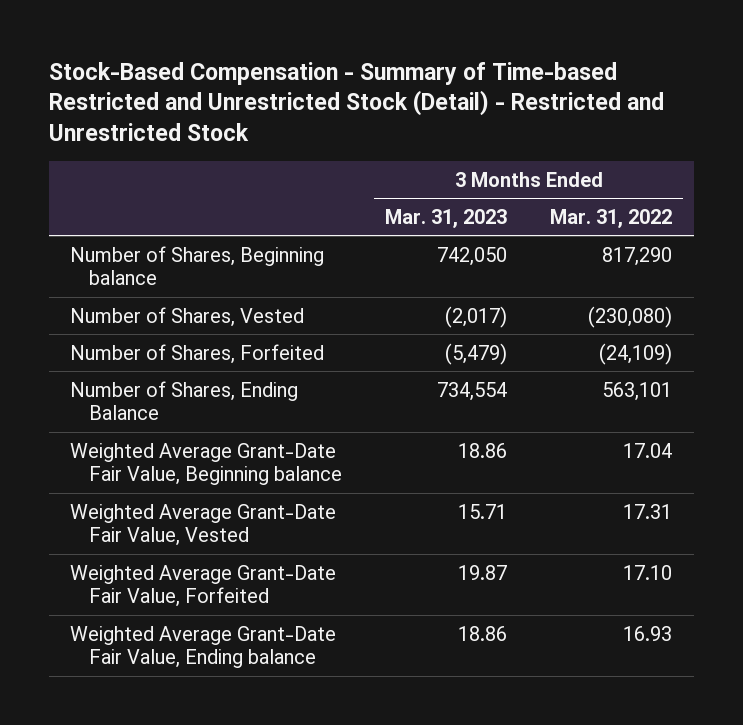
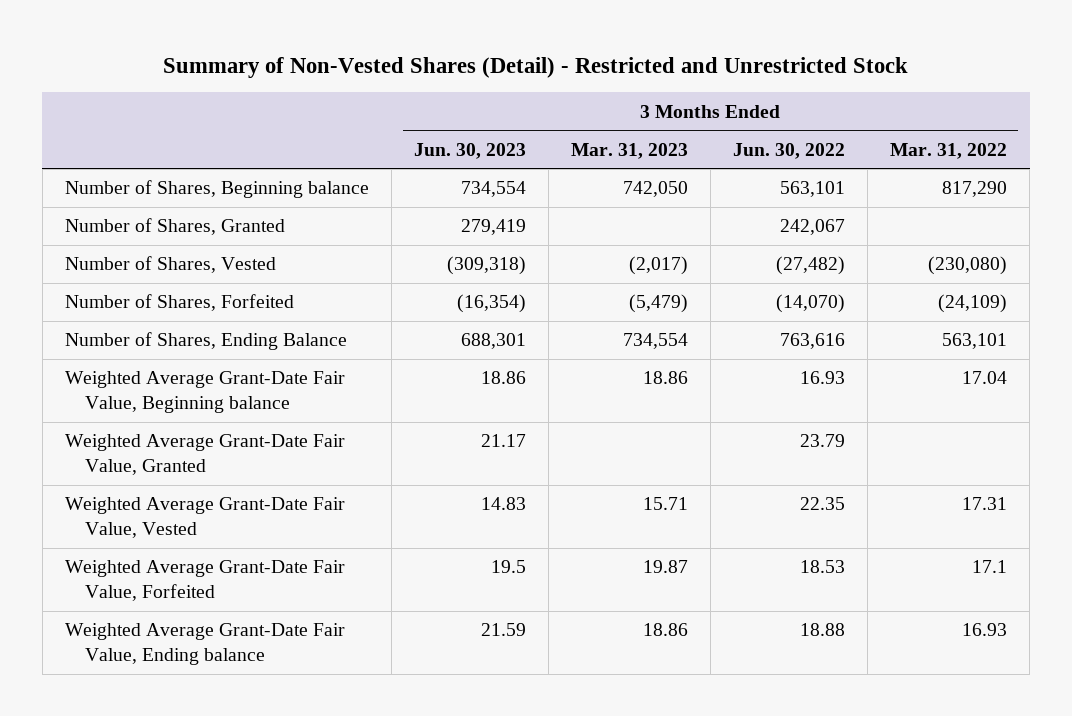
[48,61,664,142] Stock-Based Compensation - Summary of Time-based Restricted and Unrestricted Stock (Detail) - Restricted and Unrestricted Stock -> [162,56,908,78] Summary of Non-Vested Shares (Detail) - Restricted and Unrestricted Stock
none -> [413,142,526,159] Jun. 30, 2023
none -> [733,142,846,159] Jun. 30, 2022
none -> [64,218,285,236] Number of Shares, Granted
none -> [64,434,345,476] Weighted Average Grant-Date Fair Value, Granted
[623,564,673,580] 17.10 -> [972,560,1008,574] 17.1

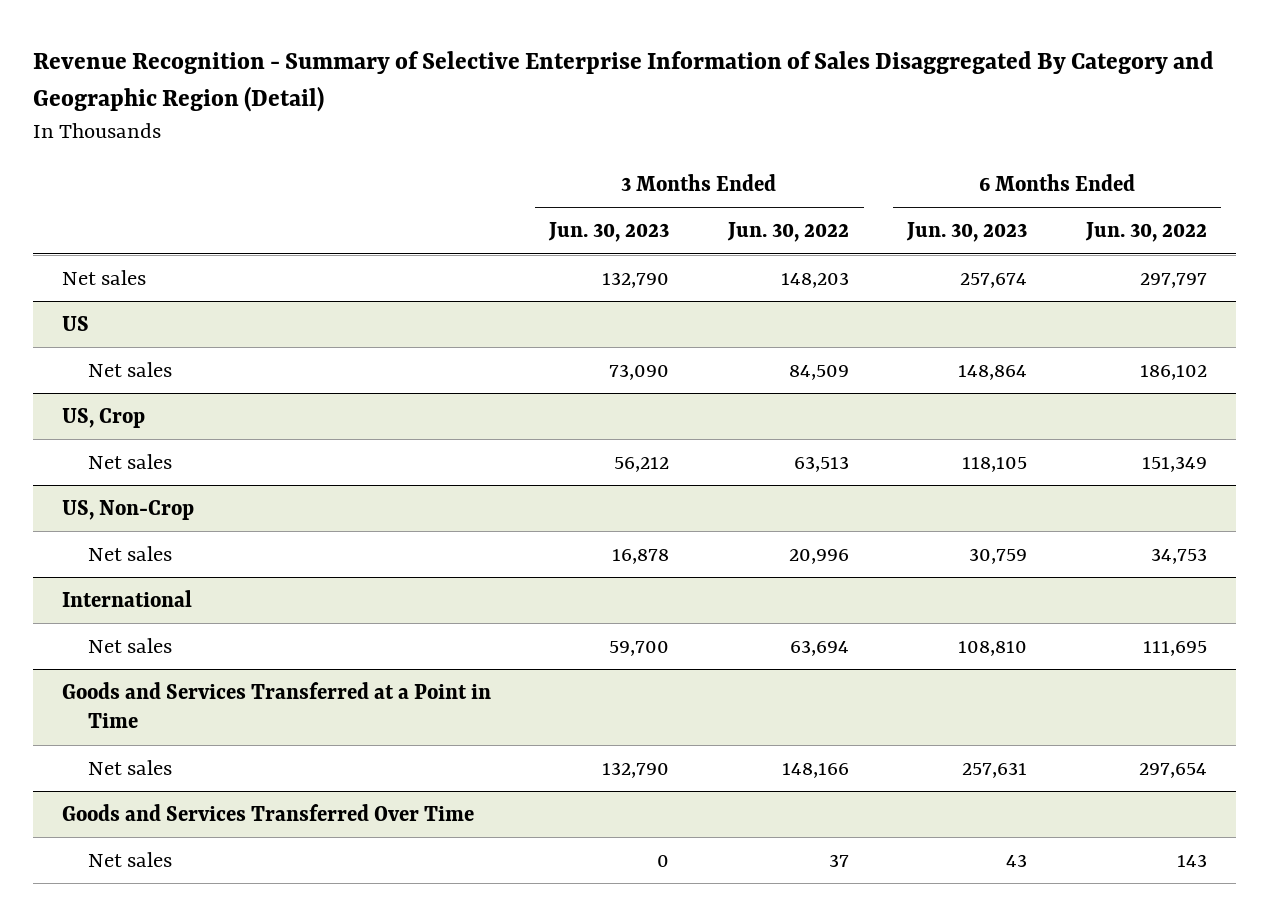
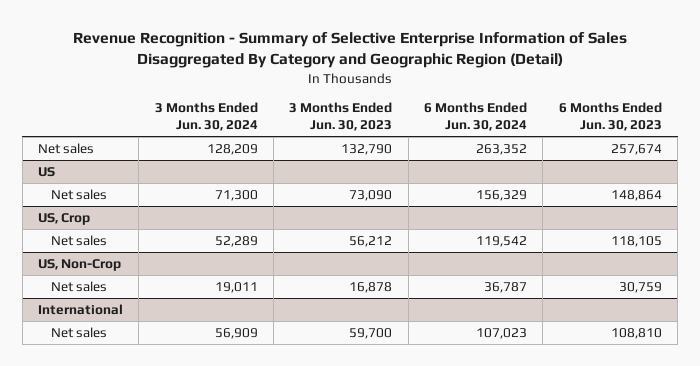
[726,222,849,243] Jun. 30, 2022 -> none
[1084,222,1207,243] Jun. 30, 2022 -> none
none -> [154,102,258,132] 3 Months Ended Jun. 30, 2024
none -> [424,102,528,132] 6 Months Ended Jun. 30, 2024
[61,681,491,729] Goods and Services Transferred at a Point in Time -> none
[87,759,172,775] Net sales -> none
[61,803,474,821] Goods and Services Transferred Over Time -> none
[87,851,172,867] Net sales -> none

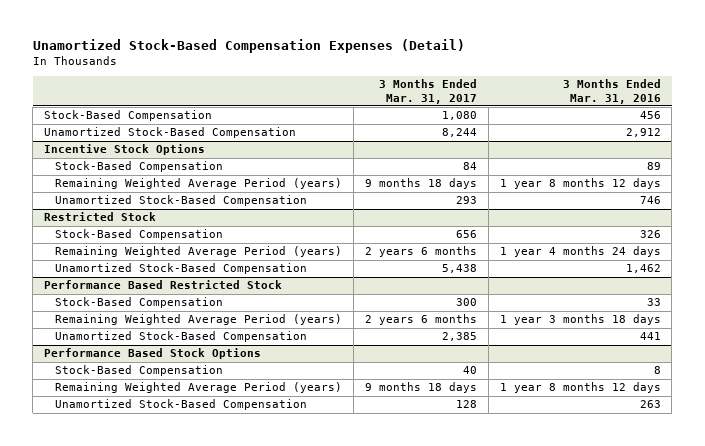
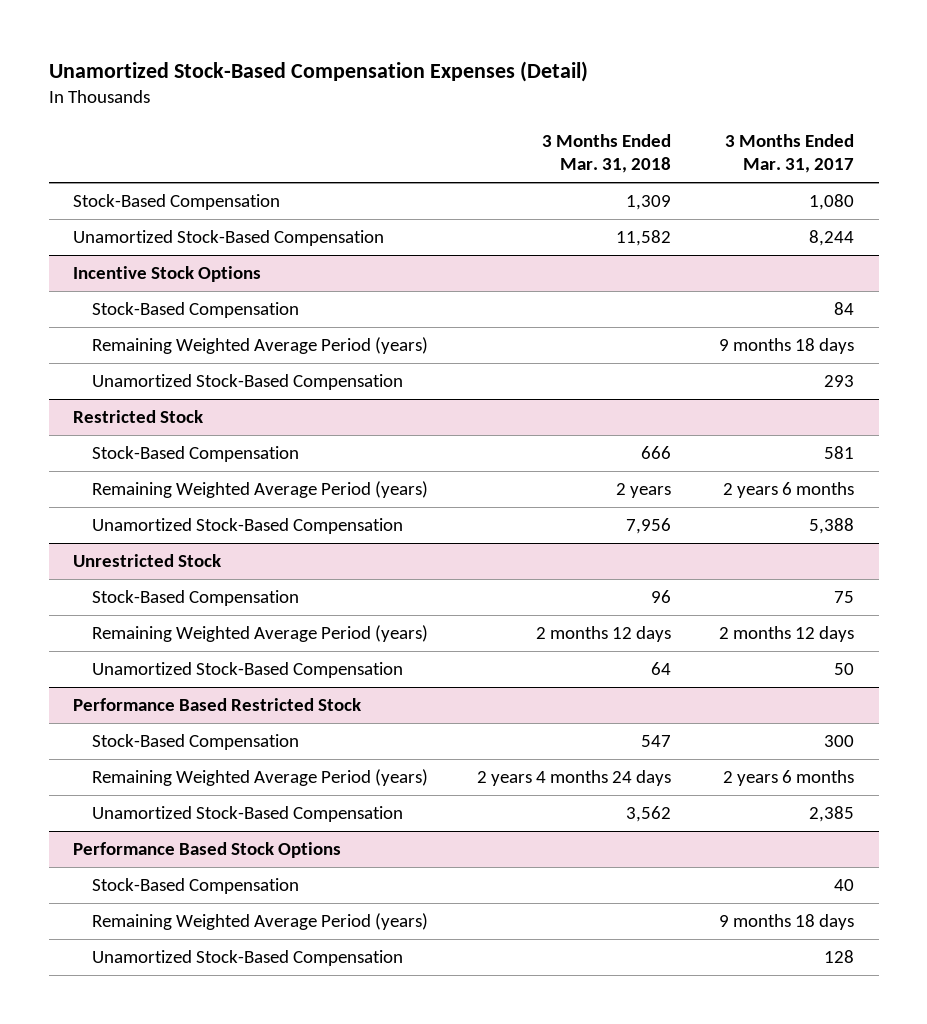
[562,79,661,104] 3 Months Ended Mar. 31, 2016 -> none
none -> [541,133,671,174] 3 Months Ended Mar. 31, 2018
[455,230,477,239] 656 -> [824,446,855,460] 581
[441,264,477,274] 5,438 -> [809,518,855,535] 5,388
none -> [72,554,221,568] Unrestricted Stock
none -> [92,590,300,607] Stock-Based Compensation
none -> [92,625,429,643] Remaining Weighted Average Period (years)
none -> [92,662,404,679] Unamortized Stock-Based Compensation

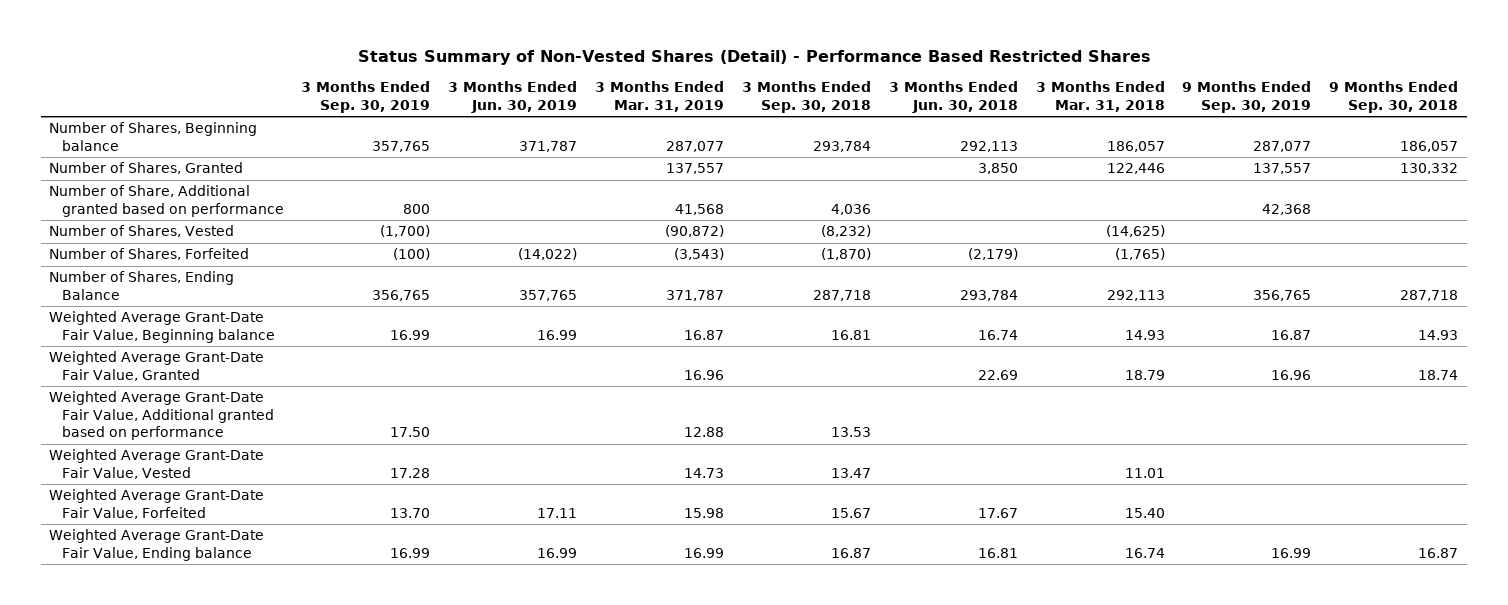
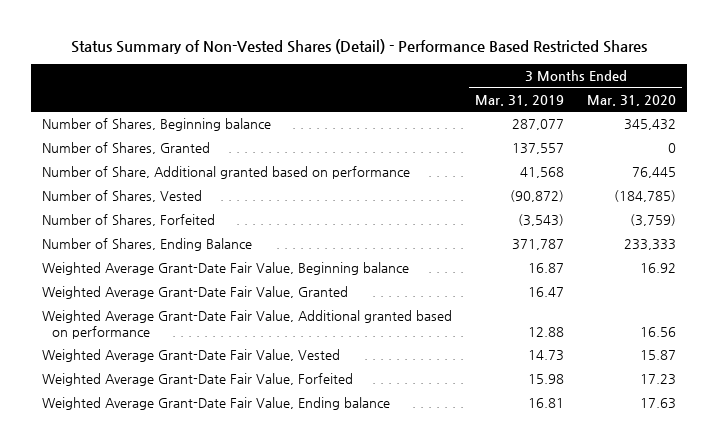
[301,81,431,113] 3 Months Ended Sep. 30, 2019 -> none
[448,81,578,113] 3 Months Ended Jun. 30, 2019 -> none
[741,81,871,113] 3 Months Ended Sep. 30, 2018 -> none
[888,81,1018,113] 3 Months Ended Jun. 30, 2018 -> none
[1035,81,1165,112] 3 Months Ended Mar. 31, 2018 -> none
[1182,81,1312,113] 9 Months Ended Sep. 30, 2019 -> none
[1329,81,1459,113] 9 Months Ended Sep. 30, 2018 -> none
none -> [586,94,676,106] Mar. 31, 2020
[684,369,725,380] 16.96 -> [528,287,565,298] 16.47
[684,547,725,558] 16.99 -> [528,398,565,409] 16.81

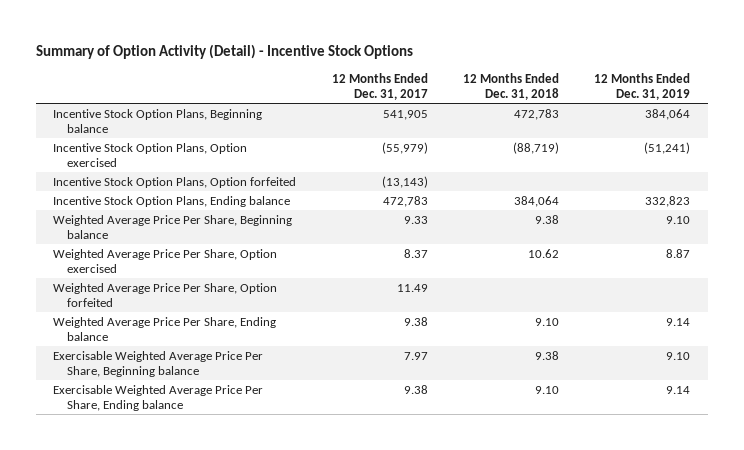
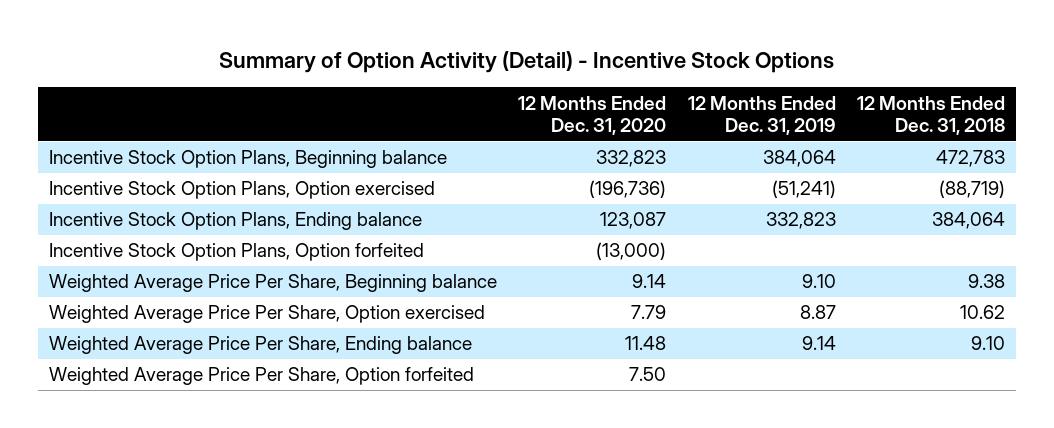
[331,72,428,100] 12 Months Ended Dec. 31, 2017 -> none
none -> [518,95,667,136] 12 Months Ended Dec. 31, 2020
[53,176,297,188] Incentive Stock Option Plans, Option forfeited -> [49,243,425,262] Incentive Stock Option Plans, Option forfeited
[53,350,264,378] Exercisable Weighted Average Price Per Share, Beginning balance -> none
[53,384,264,412] Exercisable Weighted Average Price Per Share, Ending balance -> none
[53,282,278,308] Weighted Average Price Per Share, Option forfeited -> [49,367,475,386] Weighted Average Price Per Share, Option forfeited

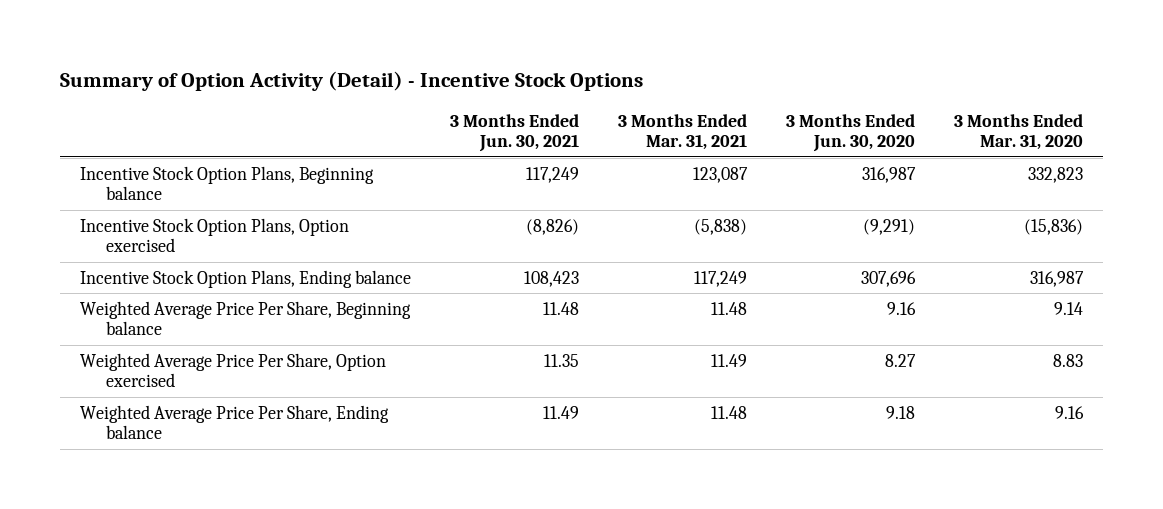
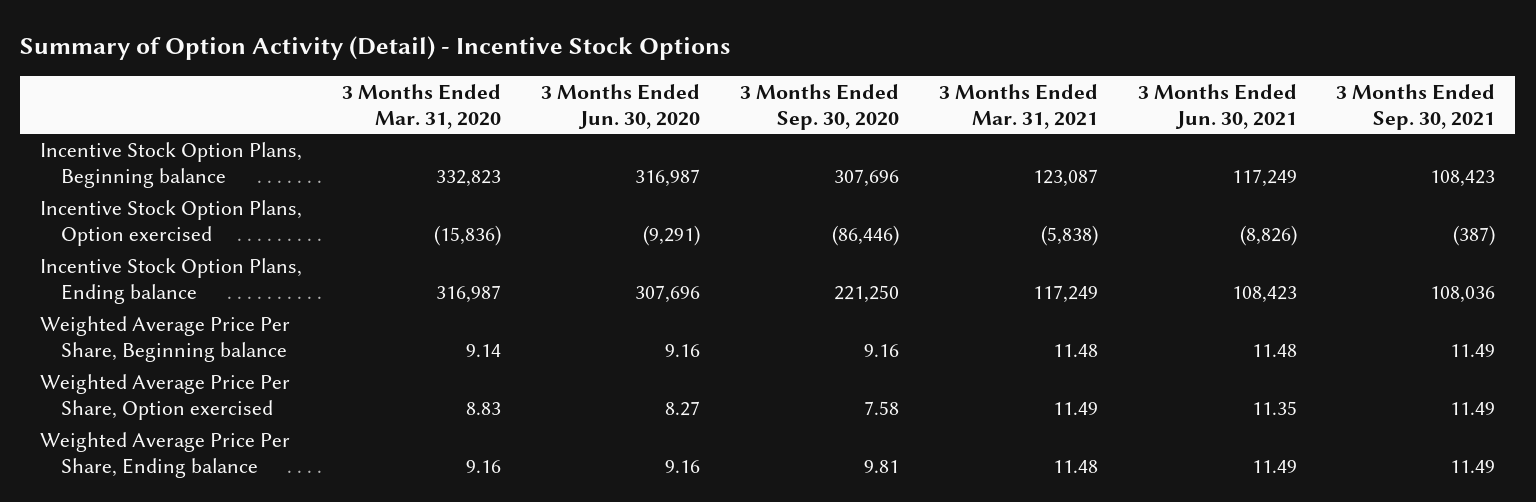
none -> [739,83,899,130] 3 Months Ended Sep. 30, 2020
none -> [1336,83,1496,130] 3 Months Ended Sep. 30, 2021
[886,405,916,419] 9.18 -> [665,459,701,473] 9.16

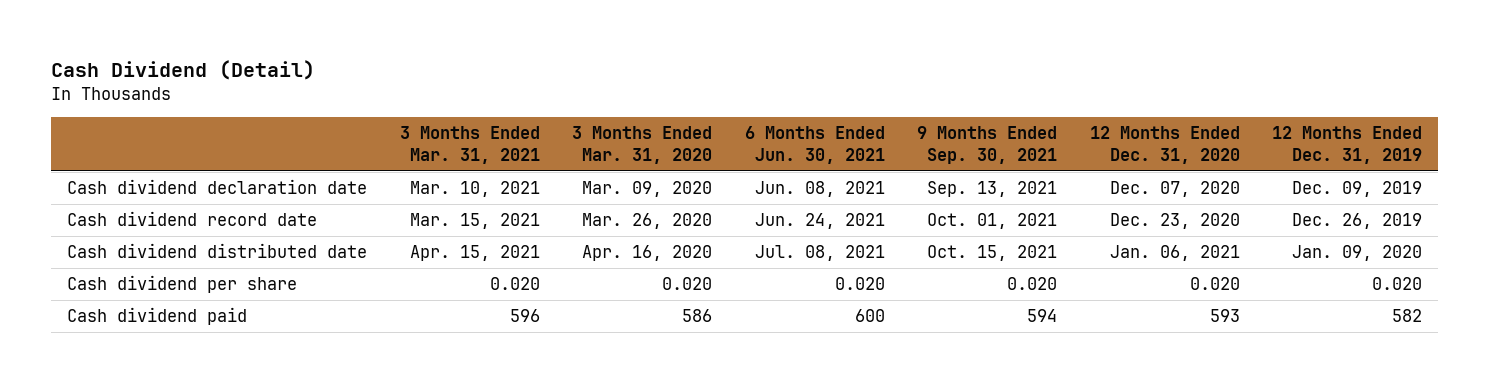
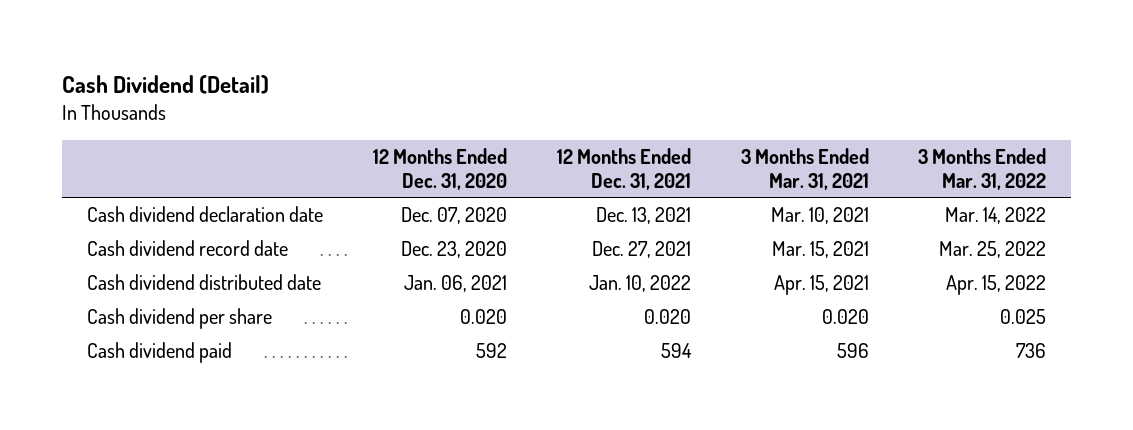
[572,126,713,164] 3 Months Ended Mar. 31, 2020 -> none
[744,126,885,164] 6 Months Ended Jun. 30, 2021 -> none
[917,126,1058,164] 9 Months Ended Sep. 30, 2021 -> none
[1272,126,1423,164] 12 Months Ended Dec. 31, 2019 -> none
none -> [556,148,691,190] 12 Months Ended Dec. 31, 2021
none -> [918,148,1047,190] 3 Months Ended Mar. 31, 2022
[1209,309,1240,323] 593 -> [475,343,507,359] 592

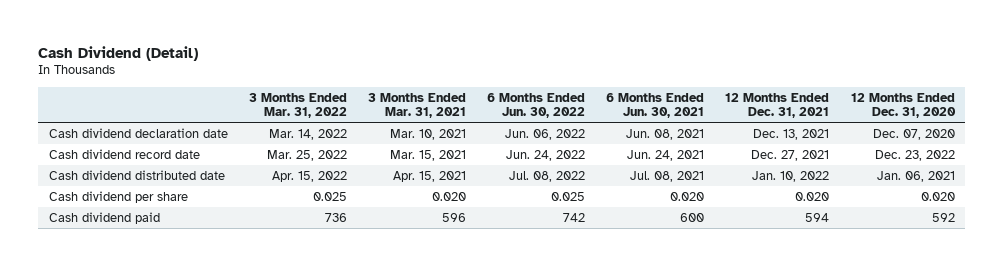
none -> [487,92,586,119] 6 Months Ended Jun. 30, 2022
none -> [606,92,705,119] 6 Months Ended Jun. 30, 2021
[400,241,507,259] Dec. 23, 2020 -> [874,149,955,161] Dec. 23, 2022

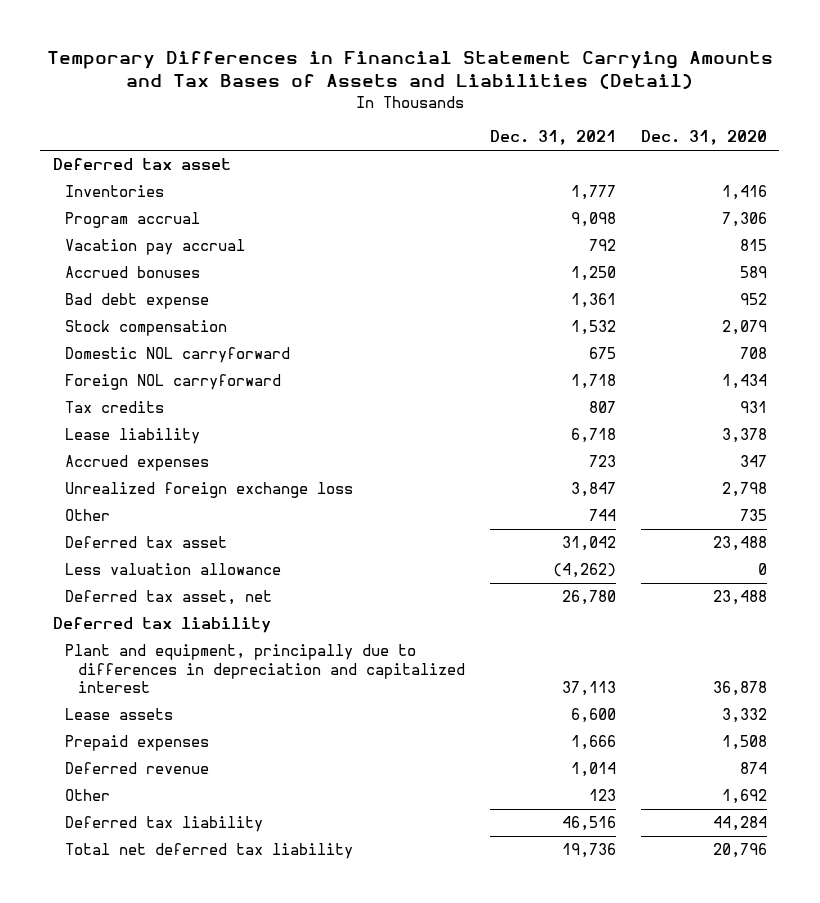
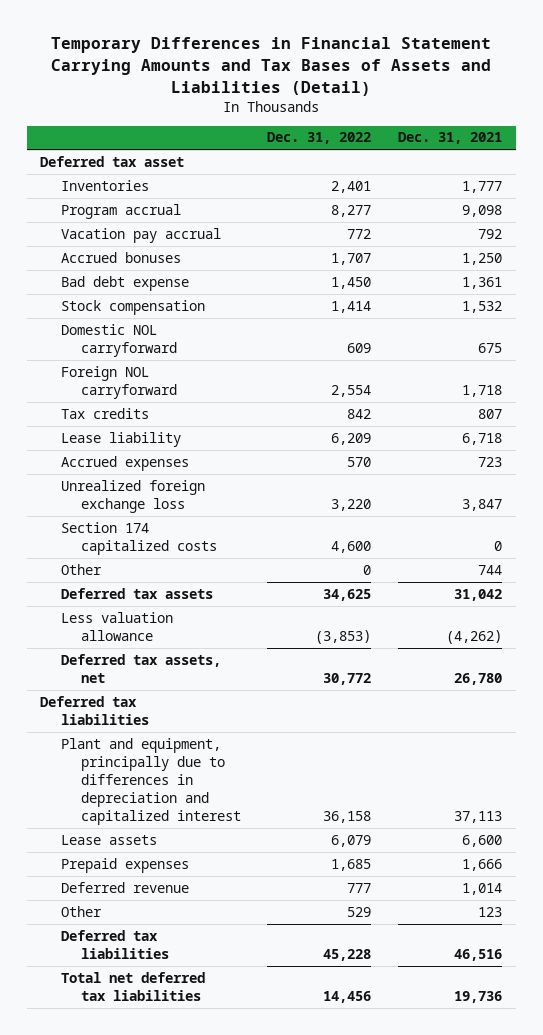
[641,130,768,146] Dec. 31, 2020 -> none
none -> [267,132,372,145] Dec. 31, 2022
none -> [60,521,217,555] Section 174 capitalized costs
[65,536,228,549] Deferred tax asset -> [60,587,213,599] Deferred tax assets
[65,590,273,606] Deferred tax asset, net -> [60,653,221,683] Deferred tax assets, net
[52,617,271,634] Deferred tax liability -> [40,695,149,725] Deferred tax liabilities
[65,816,264,833] Deferred tax liability -> [60,929,169,959] Deferred tax liabilities
[65,843,354,860] Total net deferred tax liability -> [60,971,205,1001] Total net deferred tax liabilities

